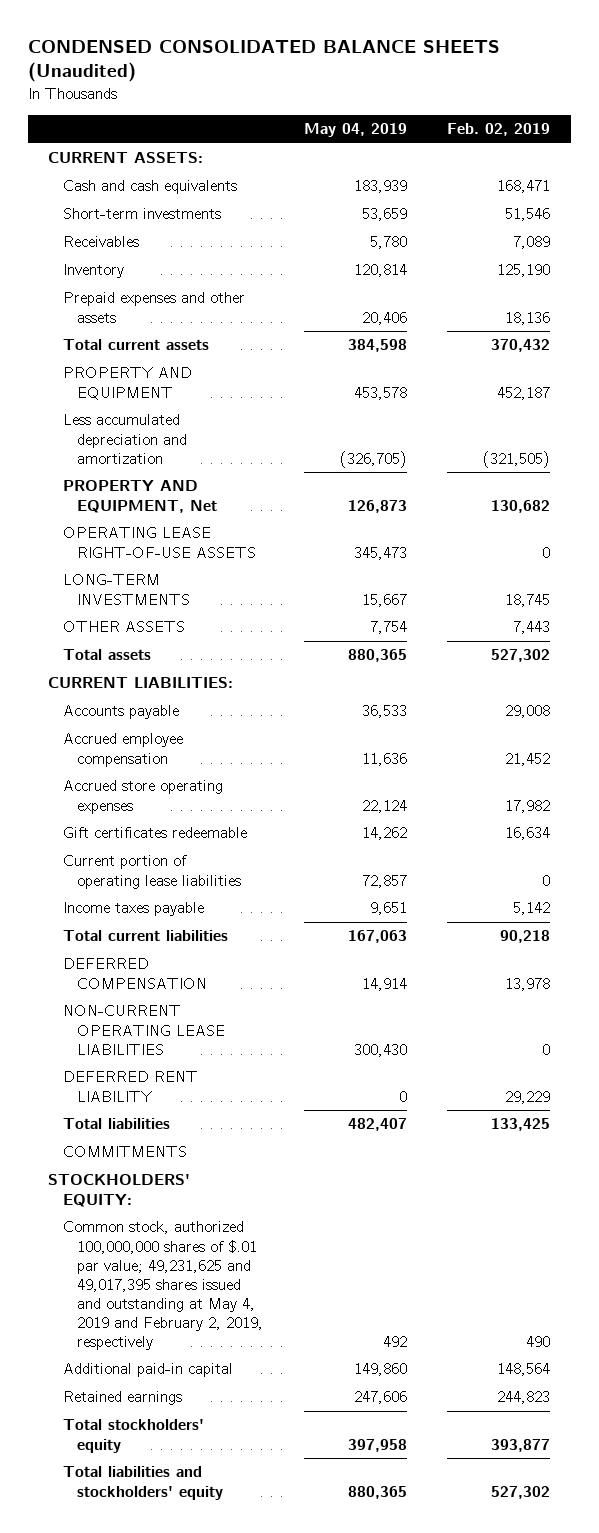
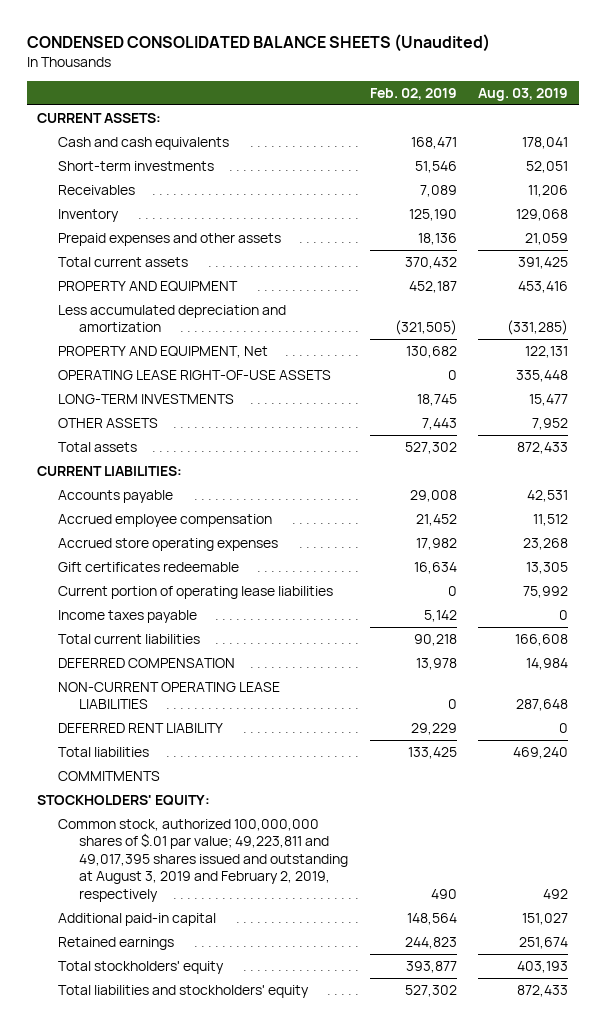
[303,123,407,138] May 04, 2019 -> none
none -> [478,87,569,101] Aug. 03, 2019
[62,1221,264,1350] Common stock, authorized 100,000,000 shares of $.01 par value; 49,231,625 and 49,017,395 shares issued and outstanding at May 4, 2019 and February 2, 2019, respectively -> [58,818,348,902] Common stock, authorized 100,000,000 shares of $.01 par value; 49,223,811 and 49,017,395 shares issued and outstanding at August 3, 2019 and February 2, 2019, respectively

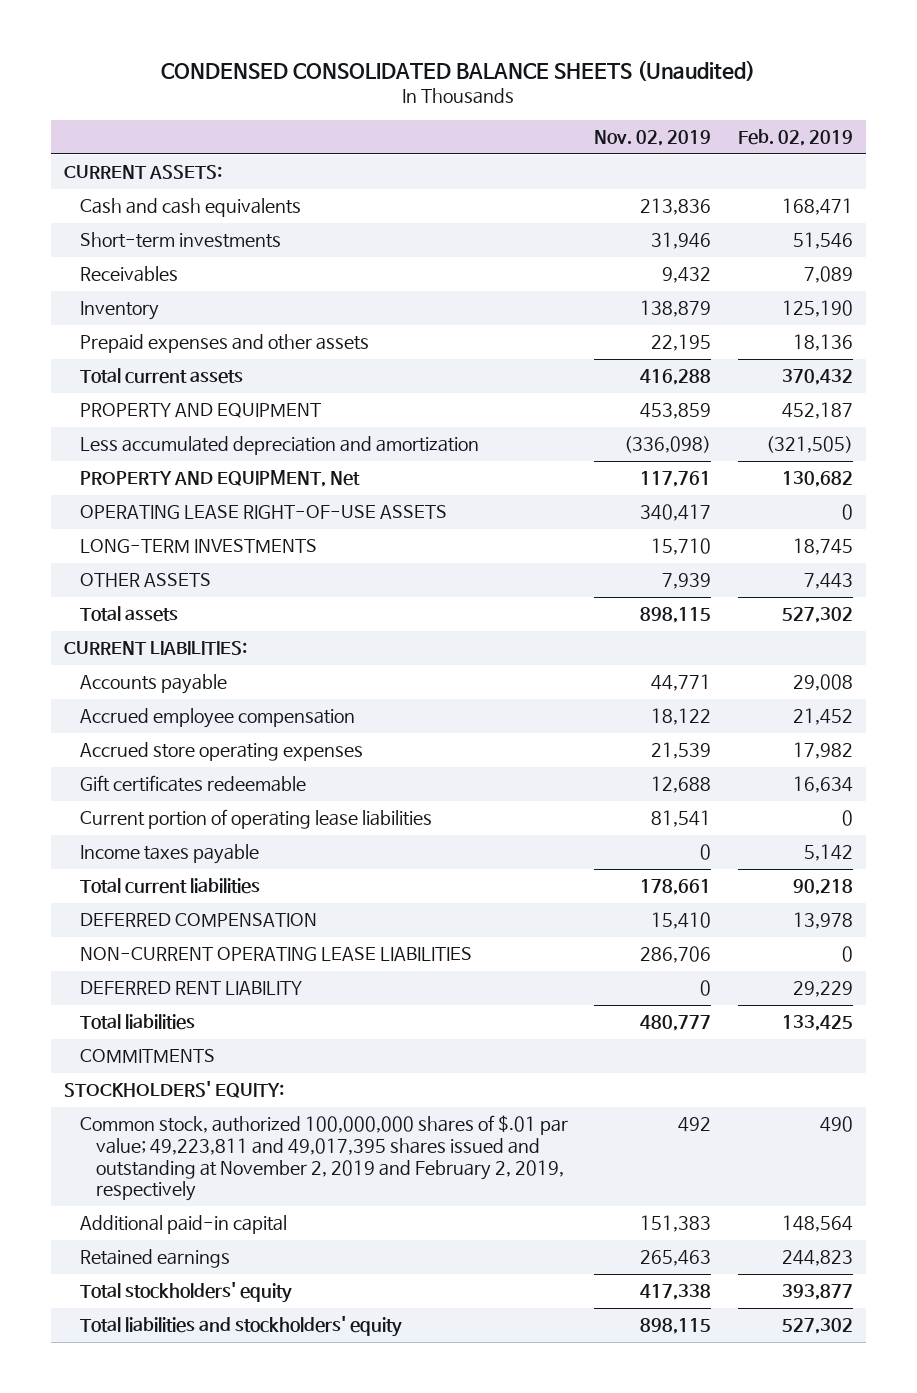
[478,87,569,101] Aug. 03, 2019 -> none
none -> [594,130,712,147] Nov. 02, 2019
[58,818,348,902] Common stock, authorized 100,000,000 shares of $.01 par value; 49,223,811 and 49,017,395 shares issued and outstanding at August 3, 2019 and February 2, 2019, respectively -> [79,1115,568,1202] Common stock, authorized 100,000,000 shares of $.01 par value; 49,223,811 and 49,017,395 shares issued and outstanding at November 2, 2019 and February 2, 2019, respectively

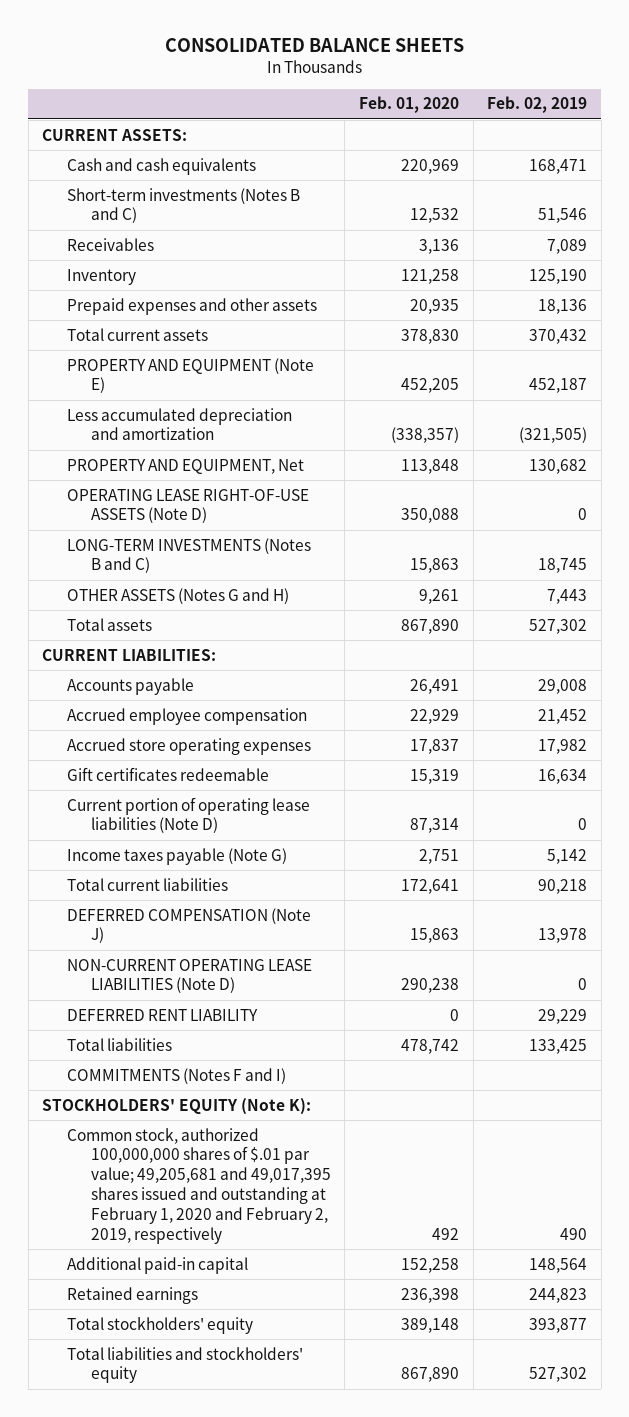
[161,60,756,82] CONDENSED CONSOLIDATED BALANCE SHEETS (Unaudited) -> [164,38,464,53] CONSOLIDATED BALANCE SHEETS
[594,130,712,147] Nov. 02, 2019 -> none
none -> [359,96,460,114] Feb. 01, 2020
[79,232,281,249] Short-term investments -> [66,187,300,224] Short-term investments (Notes B and C)
[79,403,321,419] PROPERTY AND EQUIPMENT -> [66,357,314,394] PROPERTY AND EQUIPMENT (Note E)
[79,505,447,520] OPERATING LEASE RIGHT-OF-USE ASSETS -> [66,488,309,524] OPERATING LEASE RIGHT-OF-USE ASSETS (Note D)
[79,539,317,554] LONG-TERM INVESTMENTS -> [66,537,311,574] LONG-TERM INVESTMENTS (Notes B and C)
[79,573,211,588] OTHER ASSETS -> [66,587,289,604] OTHER ASSETS (Notes G and H)
[79,809,432,830] Current portion of operating lease liabilities -> [66,796,310,834] Current portion of operating lease liabilities (Note D)
[79,844,259,865] Income taxes payable -> [66,847,287,865] Income taxes payable (Note G)
[79,913,317,928] DEFERRED COMPENSATION -> [66,907,311,944] DEFERRED COMPENSATION (Note J)
[79,947,472,962] NON-CURRENT OPERATING LEASE LIABILITIES -> [66,958,312,994] NON-CURRENT OPERATING LEASE LIABILITIES (Note D)
[79,1049,215,1064] COMMITMENTS -> [66,1067,286,1084] COMMITMENTS (Notes F and I)
[63,1081,284,1099] STOCKHOLDERS' EQUITY: -> [42,1097,312,1115] STOCKHOLDERS' EQUITY (Note K):
[79,1115,568,1202] Common stock, authorized 100,000,000 shares of $.01 par value; 49,223,811 and 49,017,395 shares issued and outstanding at November 2, 2019 and February 2, 2019, respectively -> [66,1127,331,1244] Common stock, authorized 100,000,000 shares of $.01 par value; 49,205,681 and 49,017,395 shares issued and outstanding at February 1, 2020 and February 2, 2019, respectively

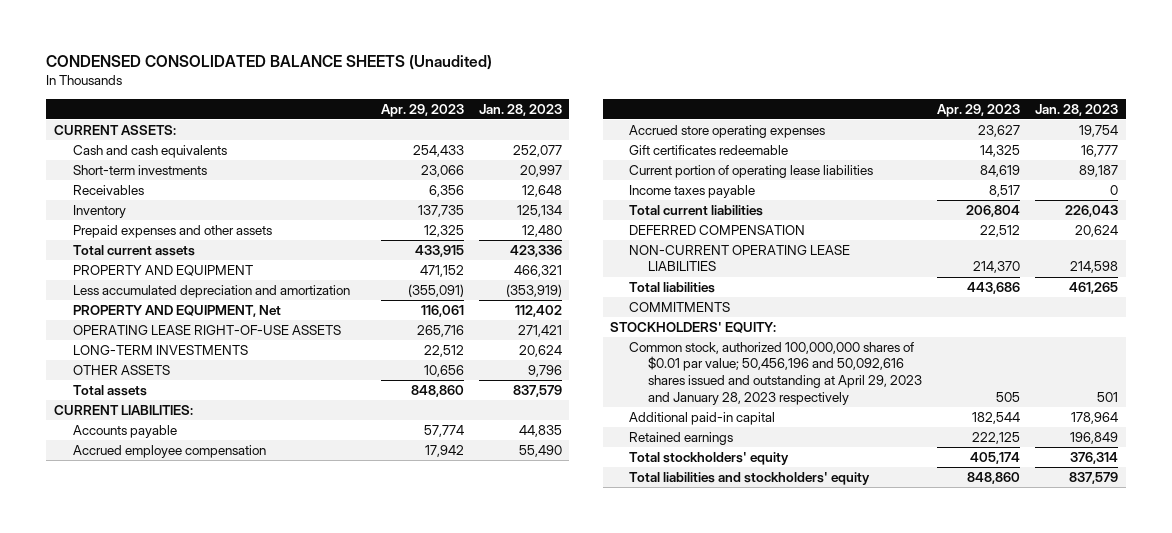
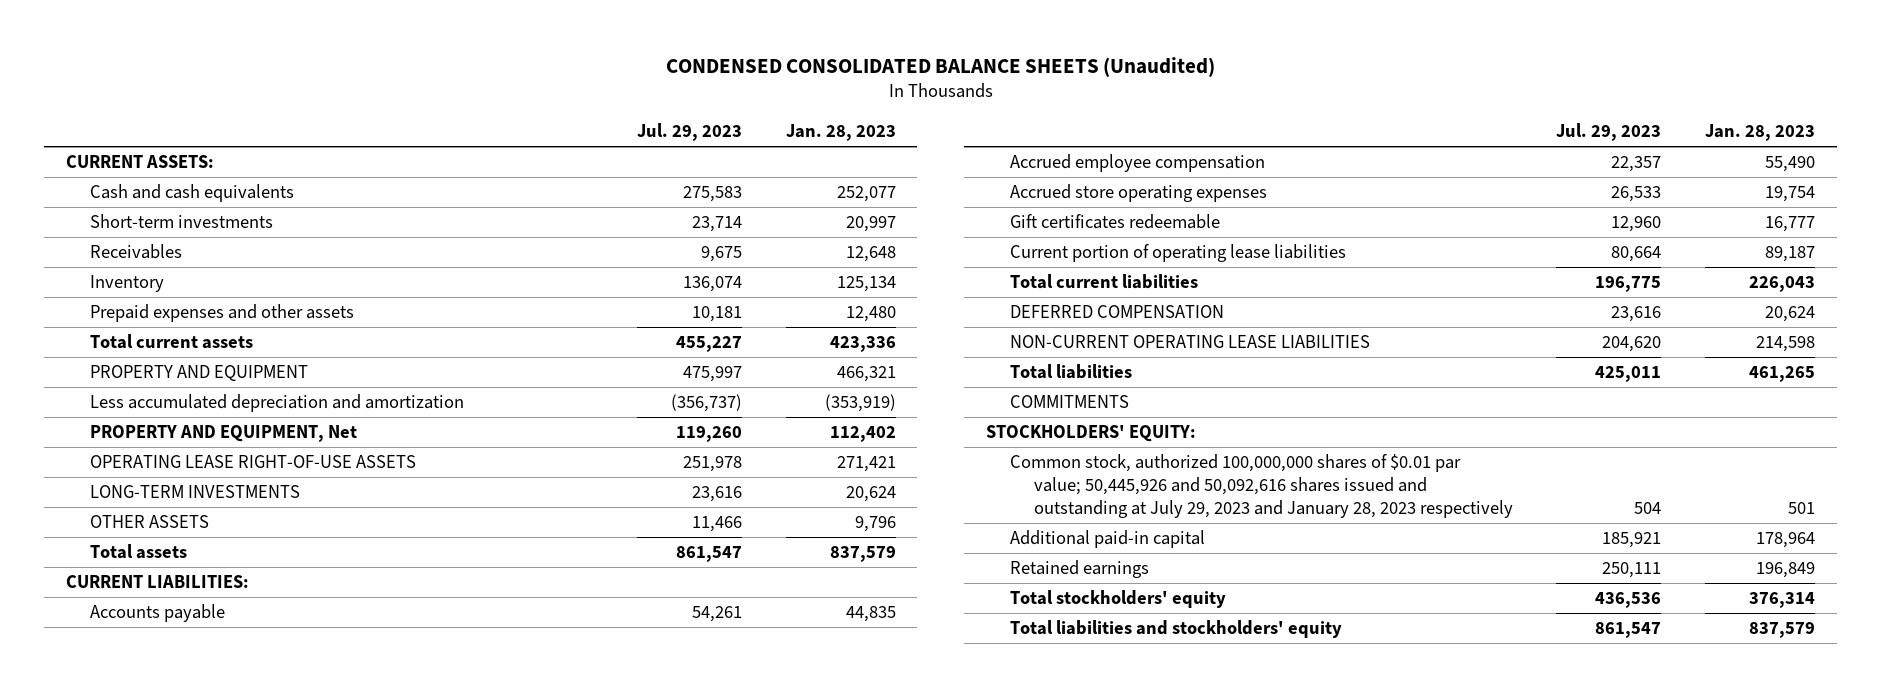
[380,103,464,117] Apr. 29, 2023 -> none
none -> [636,123,742,142] Jul. 29, 2023
[629,184,756,198] Income taxes payable -> none
[629,341,922,405] Common stock, authorized 100,000,000 shares of $0.01 par value; 50,456,196 and 50,092,616 shares issued and outstanding at April 29, 2023 and January 28, 2023 respectively -> [1009,454,1513,519] Common stock, authorized 100,000,000 shares of $0.01 par value; 50,445,926 and 50,092,616 shares issued and outstanding at July 29, 2023 and January 28, 2023 respectively

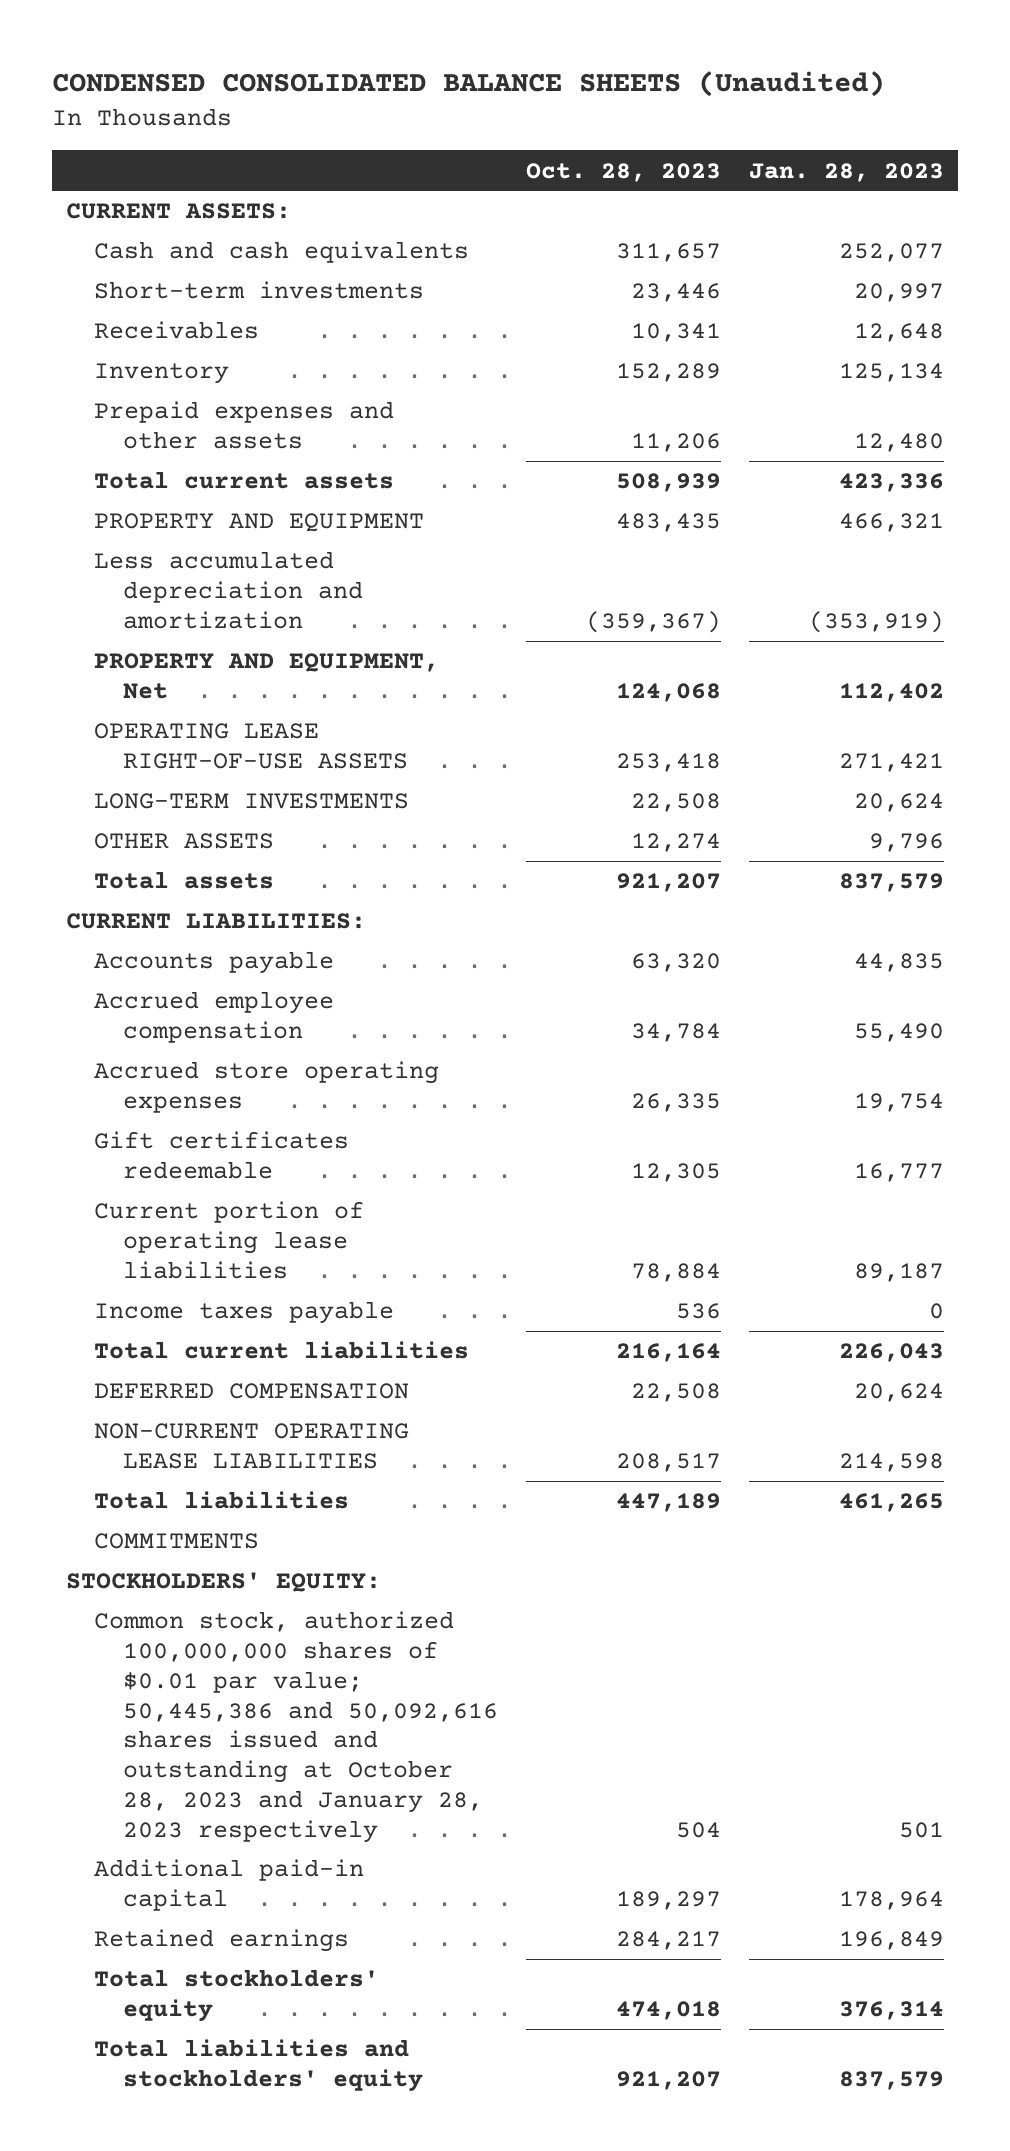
[636,123,742,142] Jul. 29, 2023 -> none
none -> [525,162,721,182] Oct. 28, 2023
none -> [94,1301,395,1325] Income taxes payable
[1009,454,1513,519] Common stock, authorized 100,000,000 shares of $0.01 par value; 50,445,926 and 50,092,616 shares issued and outstanding at July 29, 2023 and January 28, 2023 respectively -> [94,1611,498,1843] Common stock, authorized 100,000,000 shares of $0.01 par value; 50,445,386 and 50,092,616 shares issued and outstanding at October 28, 2023 and January 28, 2023 respectively

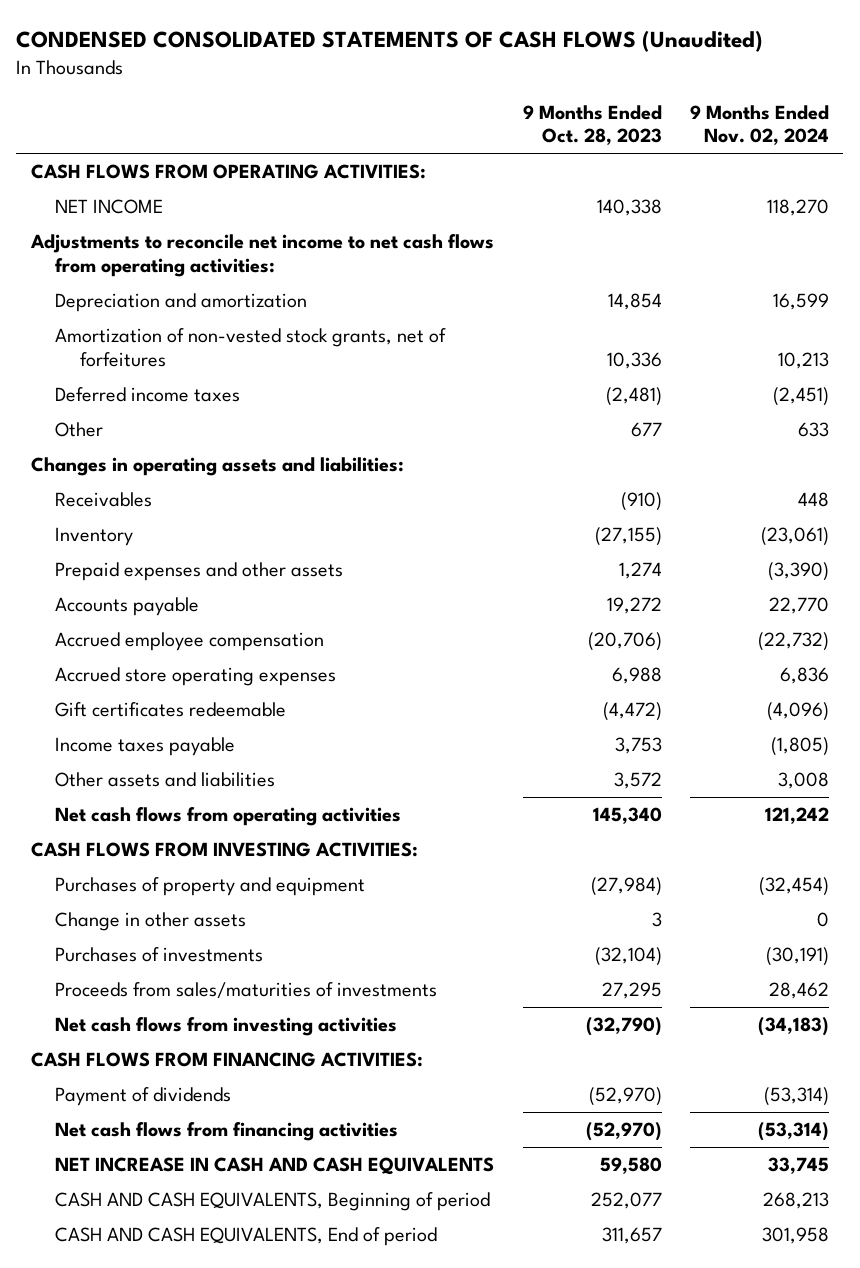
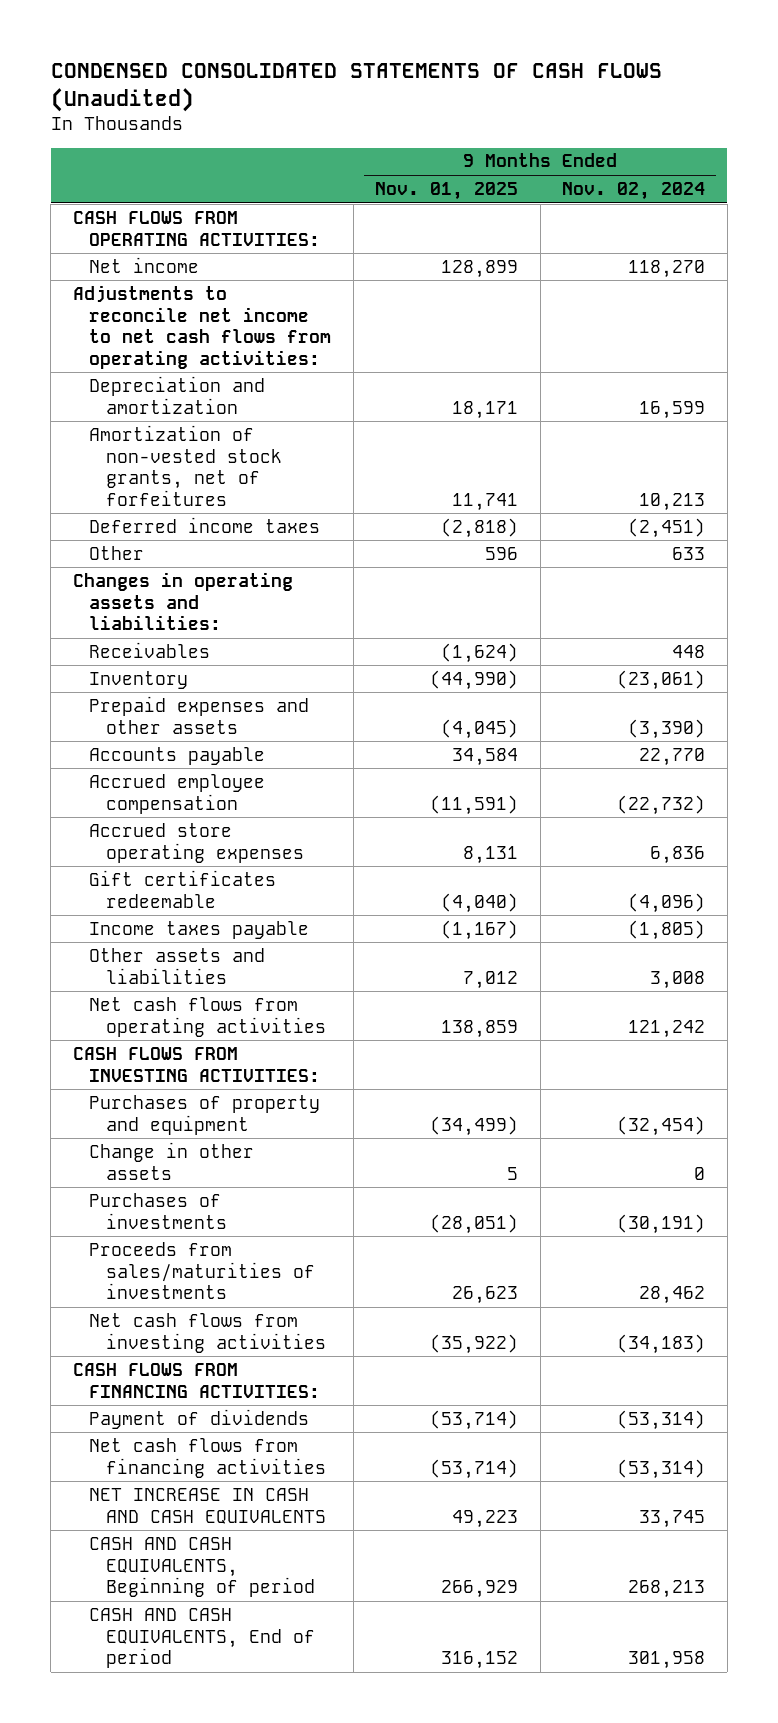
[522,104,662,146] 9 Months Ended Oct. 28, 2023 -> none
none -> [375,181,519,200] Nov. 01, 2025
[55,199,164,215] NET INCOME -> [89,256,200,273] Net income

